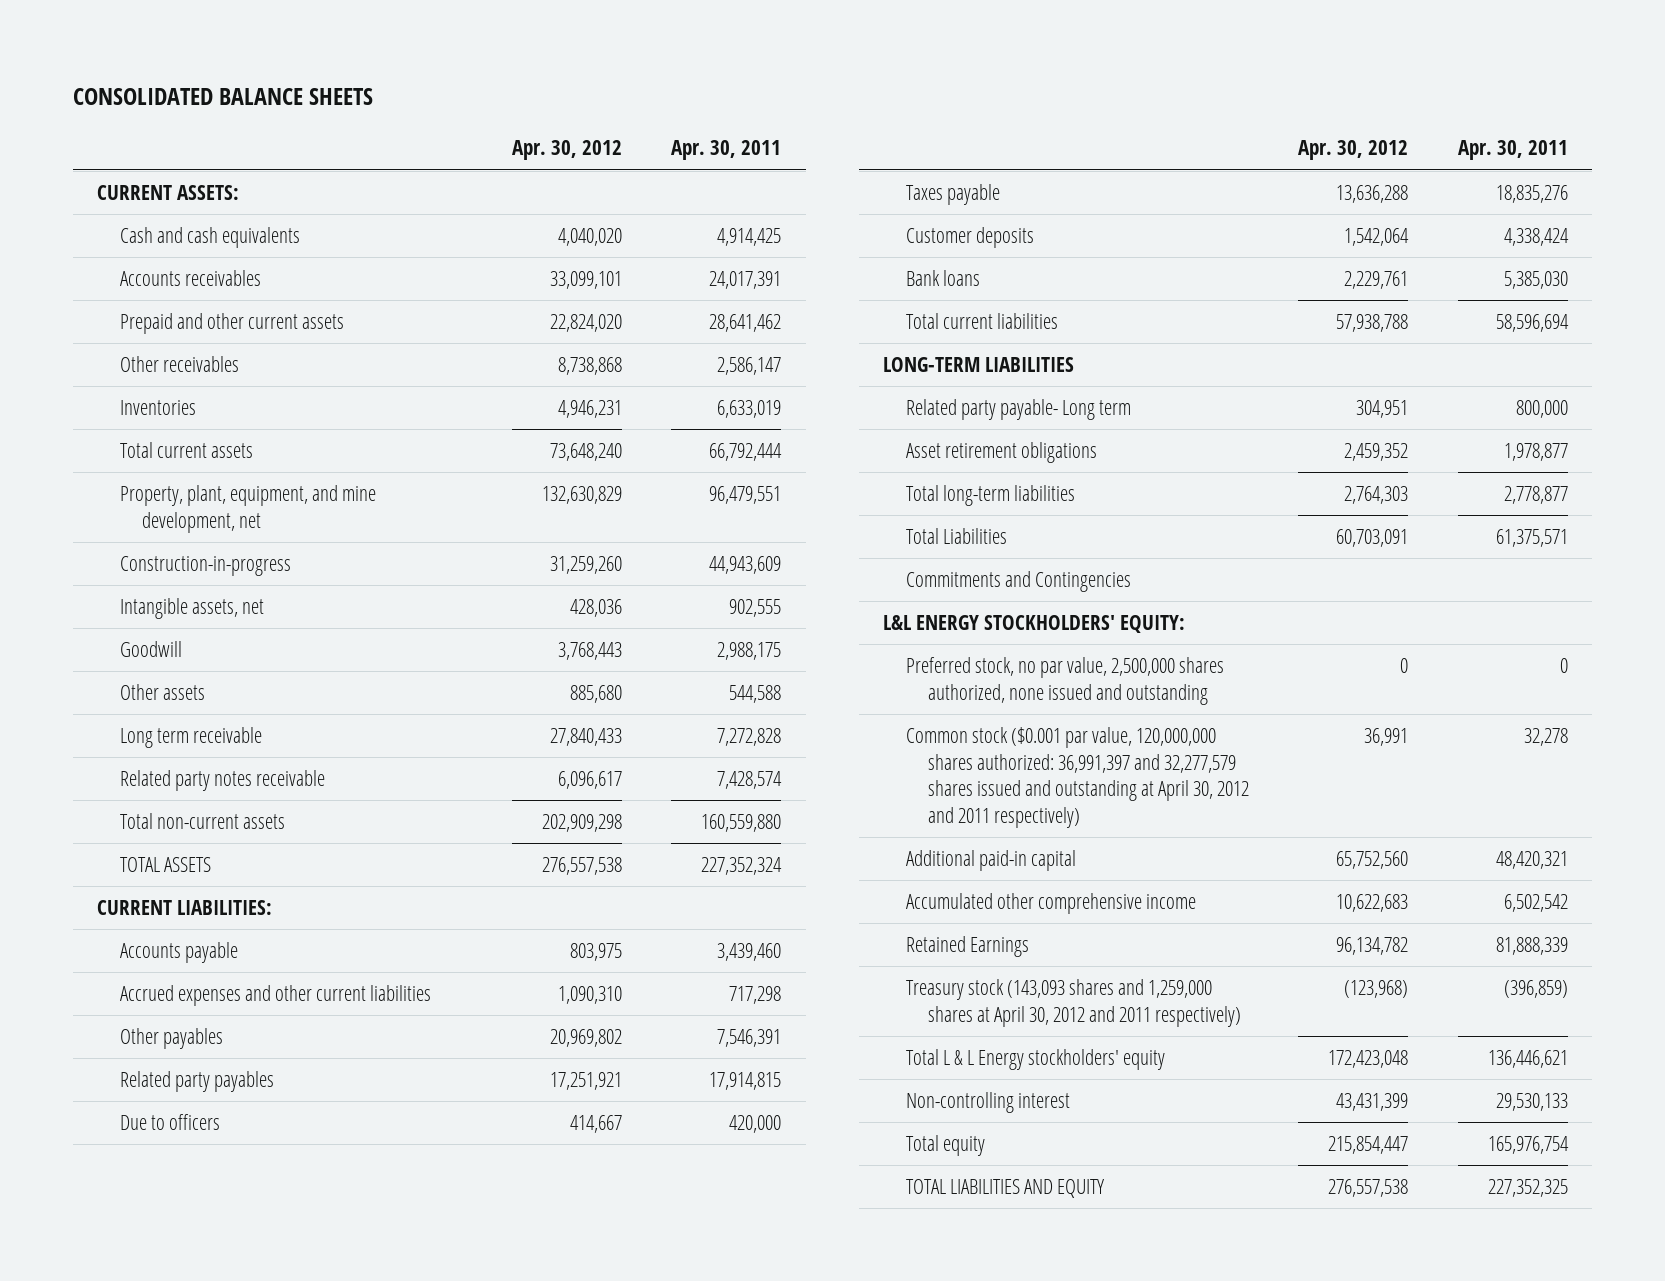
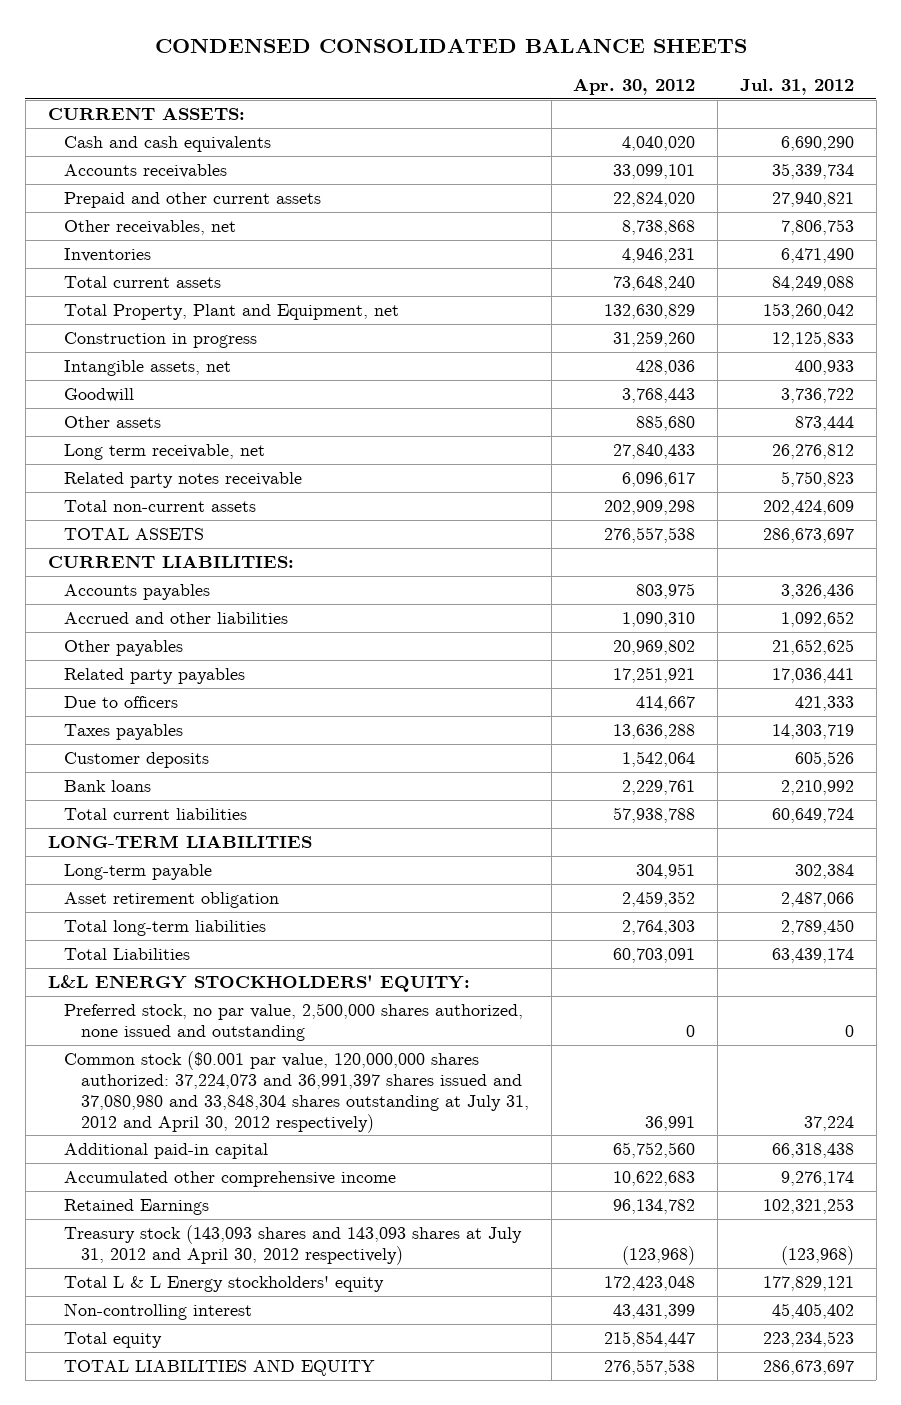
[72,88,373,106] CONSOLIDATED BALANCE SHEETS -> [154,37,747,53] CONDENSED CONSOLIDATED BALANCE SHEETS
[671,140,782,161] Apr. 30, 2011 -> none
none -> [739,78,854,95] Jul. 31, 2012
[119,356,239,373] Other receivables -> [64,220,237,236] Other receivables, net
[119,485,376,533] Property, plant, equipment, and mine development, net -> [64,304,400,321] Total Property, Plant and Equipment, net
[119,556,291,577] Construction-in-progress -> [64,332,258,349] Construction in progress
[119,727,262,749] Long term receivable -> [64,444,266,461] Long term receivable, net
[119,942,238,964] Accounts payable -> [64,584,211,601] Accounts payables
[119,985,431,1007] Accrued expenses and other current liabilities -> [64,612,289,625] Accrued and other liabilities
[905,184,1000,206] Taxes payable -> [64,724,184,741] Taxes payables
[905,399,1131,421] Related party payable- Long term -> [64,864,213,881] Long-term payable
[905,442,1097,464] Asset retirement obligations -> [64,892,280,909] Asset retirement obligation
[905,571,1131,593] Commitments and Contingencies -> none
[905,727,1250,828] Common stock ($0.001 par value, 120,000,000 shares authorized: 36,991,397 and 32,277,579 shares issued and outstanding at April 30, 2012 and 2011 respectively) -> [64,1051,529,1133] Common stock ($0.001 par value, 120,000,000 shares authorized: 37,224,073 and 36,991,397 shares issued and 37,080,980 and 33,848,304 shares outstanding at July 31, 2012 and April 30, 2012 respectively)
[905,979,1242,1027] Treasury stock (143,093 shares and 1,259,000 shares at April 30, 2012 and 2011 respectively) -> [64,1225,523,1265] Treasury stock (143,093 shares and 143,093 shares at July 31, 2012 and April 30, 2012 respectively)

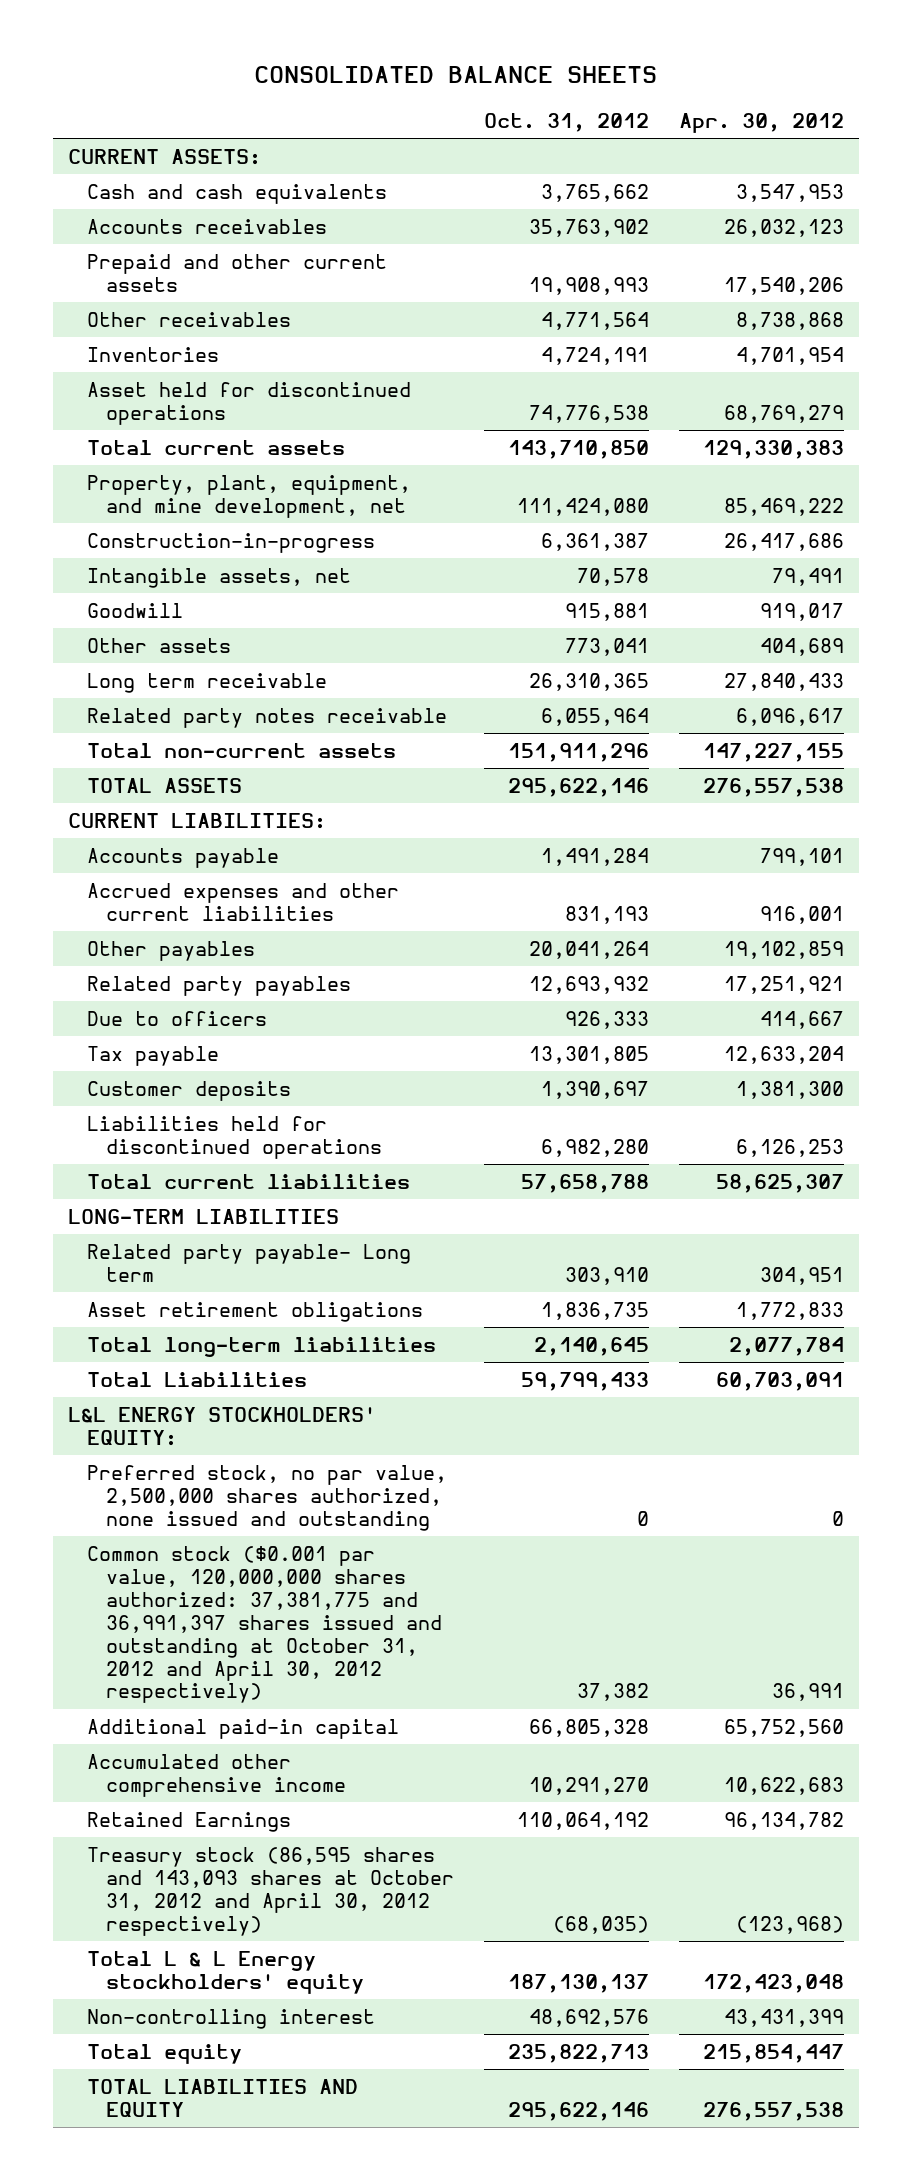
[154,37,747,53] CONDENSED CONSOLIDATED BALANCE SHEETS -> [254,66,658,84] CONSOLIDATED BALANCE SHEETS
[739,78,854,95] Jul. 31, 2012 -> none
none -> [484,112,650,132] Oct. 31, 2012
[622,136,696,152] 4,040,020 -> [736,184,845,203] 3,547,953
[613,164,696,180] 33,099,101 -> [724,219,845,238] 26,032,123
[613,192,696,208] 22,824,020 -> [724,276,845,295] 17,540,206
[64,220,237,236] Other receivables, net -> [87,312,292,328] Other receivables
[622,248,696,264] 4,946,231 -> [736,347,845,366] 4,701,954
none -> [87,382,412,425] Asset held for discontinued operations
[613,276,696,292] 73,648,240 -> [703,440,845,460] 129,330,383
[64,304,400,321] Total Property, Plant and Equipment, net -> [87,475,412,518] Property, plant, equipment, and mine development, net
[604,304,696,320] 132,630,829 -> [724,497,845,516] 85,469,222
[64,332,258,349] Construction in progress -> [87,533,376,554] Construction-in-progress
[613,331,696,348] 31,259,260 -> [724,533,845,552] 26,417,686
[636,360,696,376] 428,036 -> [772,568,845,587] 79,491
[622,388,696,404] 3,768,443 -> [760,603,845,622] 919,017
[636,415,696,432] 885,680 -> [760,638,845,657] 404,689
[64,444,266,461] Long term receivable, net -> [87,673,328,694] Long term receivable
[604,500,696,516] 202,909,298 -> [703,743,845,763] 147,227,155
[64,584,211,601] Accounts payables -> [87,848,280,869] Accounts payable
[636,583,696,600] 803,975 -> [760,848,845,867] 799,101
[64,612,289,625] Accrued and other liabilities -> [87,883,400,921] Accrued expenses and other current liabilities
[622,612,696,628] 1,090,310 -> [760,905,845,924] 916,001
[613,640,696,656] 20,969,802 -> [724,941,845,960] 19,102,859
[64,780,152,793] Bank loans -> none
[64,724,184,741] Taxes payables -> [87,1046,220,1067] Tax payable
[613,724,696,740] 13,636,288 -> [724,1046,845,1065] 12,633,204
[622,751,696,768] 1,542,064 -> [736,1081,845,1100] 1,381,300
none -> [87,1116,383,1159] Liabilities held for discontinued operations
[613,807,696,824] 57,938,788 -> [716,1174,845,1194] 58,625,307
[64,864,213,881] Long-term payable -> [87,1244,412,1282] Related party payable- Long term
[64,892,280,909] Asset retirement obligation -> [87,1302,424,1323] Asset retirement obligations
[622,891,696,908] 2,459,352 -> [736,1302,845,1321] 1,772,833
[622,920,696,936] 2,764,303 -> [729,1337,845,1357] 2,077,784
[64,1051,529,1133] Common stock ($0.001 par value, 120,000,000 shares authorized: 37,224,073 and 36,991,397 shares issued and 37,080,980 and 33,848,304 shares outstanding at July 31, 2012 and April 30, 2012 respectively) -> [87,1546,443,1704] Common stock ($0.001 par value, 120,000,000 shares authorized: 37,381,775 and 36,991,397 shares issued and outstanding at October 31, 2012 and April 30, 2012 respectively)
[64,1225,523,1265] Treasury stock (143,093 shares and 143,093 shares at July 31, 2012 and April 30, 2012 respectively) -> [87,1847,455,1936] Treasury stock (86,595 shares and 143,093 shares at October 31, 2012 and April 30, 2012 respectively)

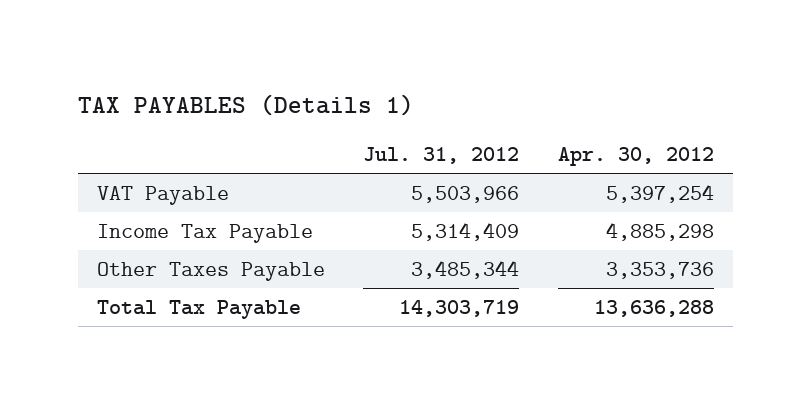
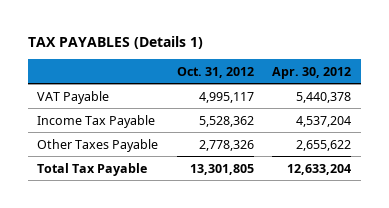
[363,146,520,164] Jul. 31, 2012 -> none
none -> [176,66,254,78] Oct. 31, 2012
[605,183,714,203] 5,397,254 -> [296,91,352,103] 5,440,378
[605,221,714,241] 4,885,298 -> [296,115,352,127] 4,537,204
[605,261,714,279] 3,353,736 -> [296,139,352,151] 2,655,622
[593,299,714,317] 13,636,288 -> [287,163,352,175] 12,633,204

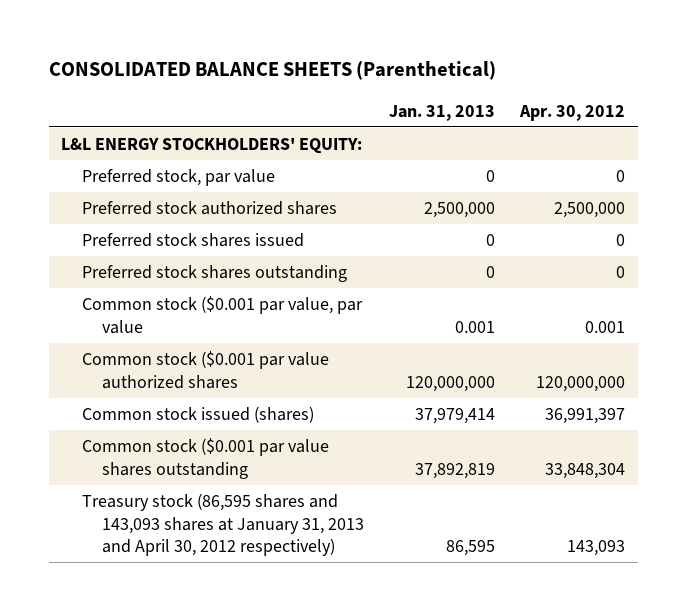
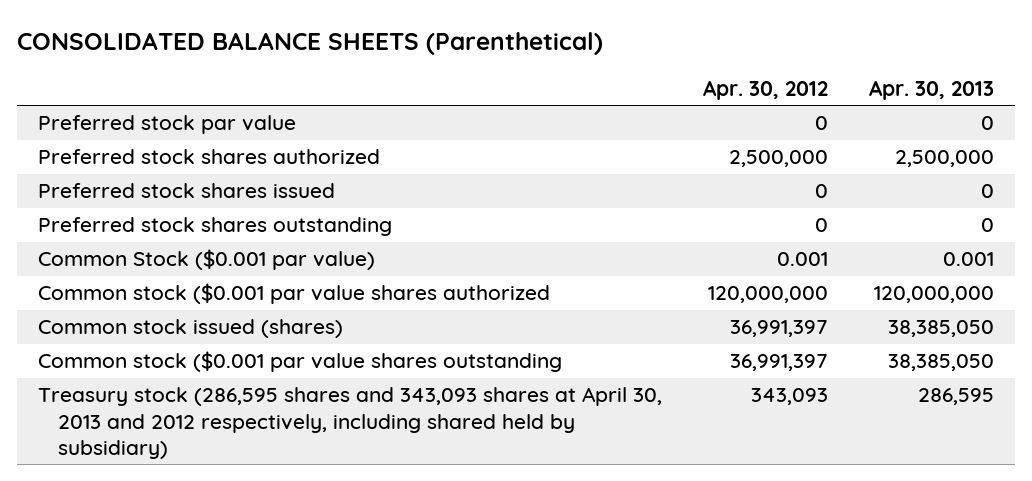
[388,104,495,121] Jan. 31, 2013 -> none
none -> [869,79,995,100] Apr. 30, 2013
[61,138,363,155] L&L ENERGY STOCKHOLDERS' EQUITY: -> none
[81,169,275,187] Preferred stock, par value -> [38,115,297,135] Preferred stock par value
[81,201,337,216] Preferred stock authorized shares -> [38,149,381,165] Preferred stock shares authorized
[81,296,363,334] Common stock ($0.001 par value, par value -> [38,249,376,271] Common Stock ($0.001 par value)
[81,351,329,389] Common stock ($0.001 par value authorized shares -> [38,283,551,305] Common stock ($0.001 par value shares authorized
[545,462,626,479] 33,848,304 -> [730,354,829,372] 36,991,397
[81,493,364,557] Treasury stock (86,595 shares and 143,093 shares at January 31, 2013 and April 30, 2012 respectively) -> [38,387,663,459] Treasury stock (286,595 shares and 343,093 shares at April 30, 2013 and 2012 respectively, including shared held by subsidiary)
[567,540,626,557] 143,093 -> [751,388,829,406] 343,093

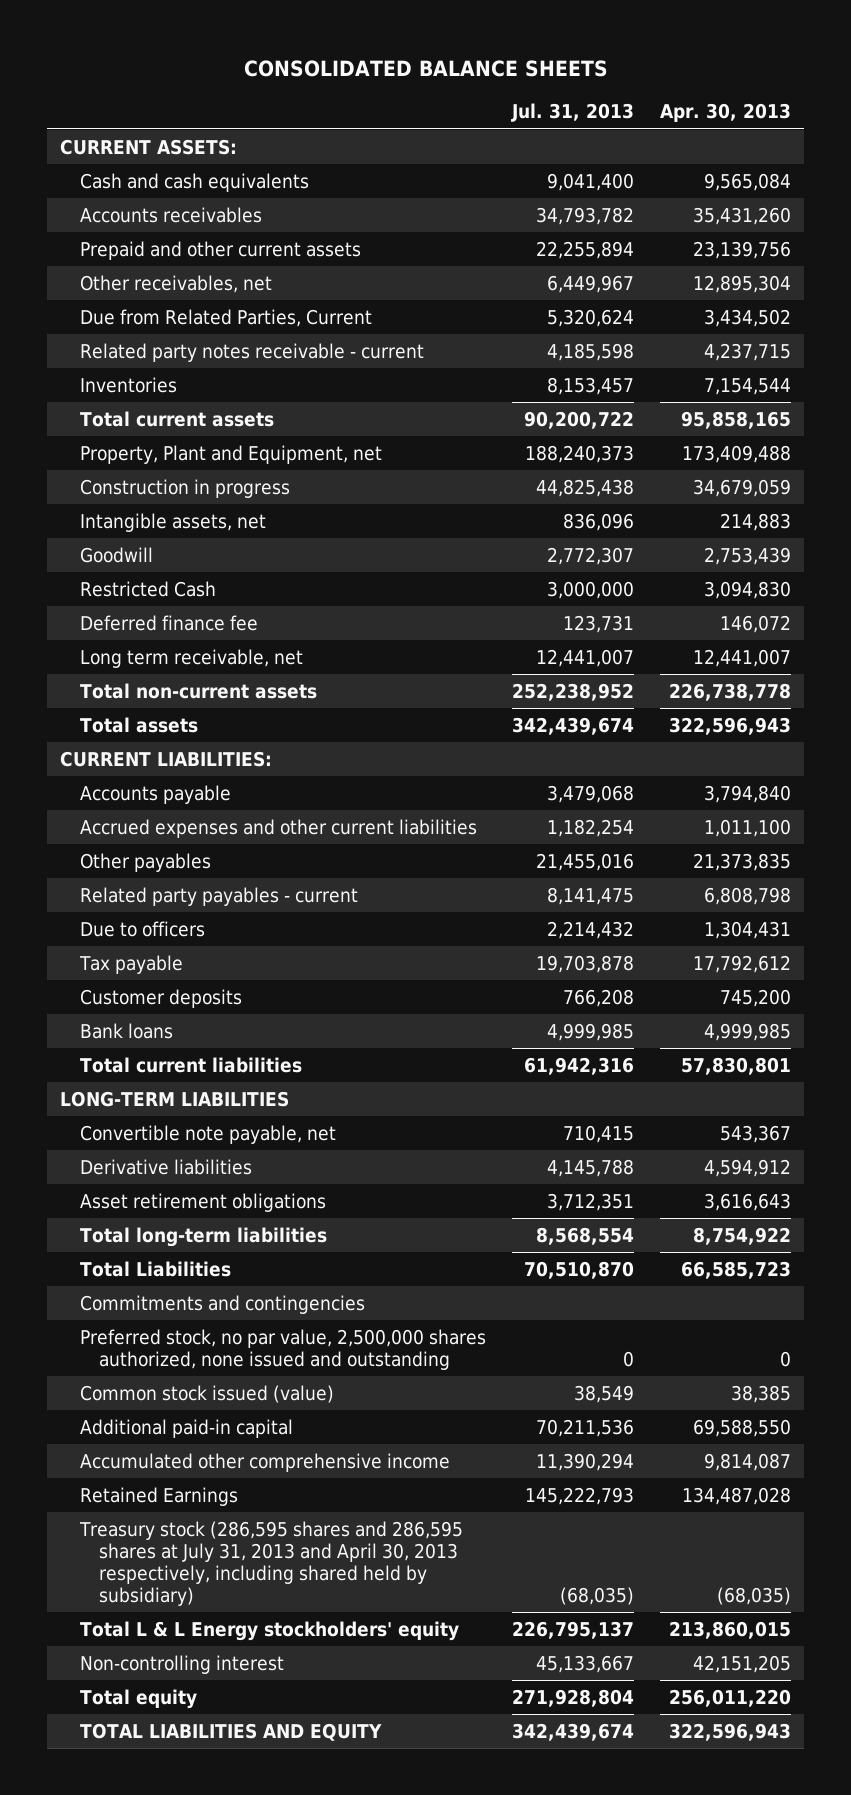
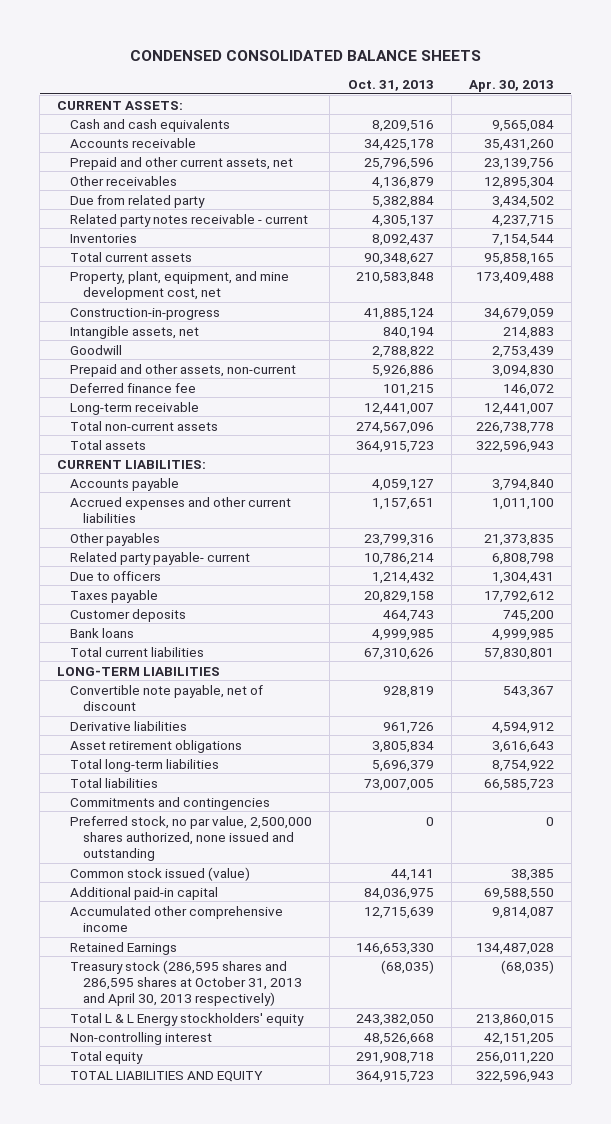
[243,59,608,77] CONSOLIDATED BALANCE SHEETS -> [129,49,481,61] CONDENSED CONSOLIDATED BALANCE SHEETS
[511,103,635,123] Jul. 31, 2013 -> none
none -> [347,80,434,92] Oct. 31, 2013
[79,206,262,223] Accounts receivables -> [70,137,197,148] Accounts receivable
[79,240,361,260] Prepaid and other current assets -> [70,156,294,170] Prepaid and other current assets, net
[79,274,272,293] Other receivables, net -> [70,175,178,186] Other receivables
[79,308,372,327] Due from Related Parties, Current -> [70,194,206,208] Due from related party
[79,444,382,464] Property, Plant and Equipment, net -> [70,270,290,300] Property, plant, equipment, and mine development cost, net
[79,478,290,498] Construction in progress -> [70,307,221,320] Construction-in-progress
[79,580,216,597] Restricted Cash -> [70,363,297,377] Prepaid and other assets, non-current
[79,648,303,668] Long term receivable, net -> [70,401,200,415] Long-term receivable
[79,886,358,906] Related party payables - current -> [70,551,251,565] Related party payable- current
[78,954,183,974] Tax payable -> [70,589,159,603] Taxes payable
[79,1124,336,1144] Convertible note payable, net -> [70,684,264,711] Convertible note payable, net of discount
[79,1260,231,1277] Total Liabilities -> [70,777,159,788] Total liabilities
[78,1520,463,1606] Treasury stock (286,595 shares and 286,595 shares at July 31, 2013 and April 30, 2013 respectively, including shared held by subsidiary) -> [70,959,303,1006] Treasury stock (286,595 shares and 286,595 shares at October 31, 2013 and April 30, 2013 respectively)

